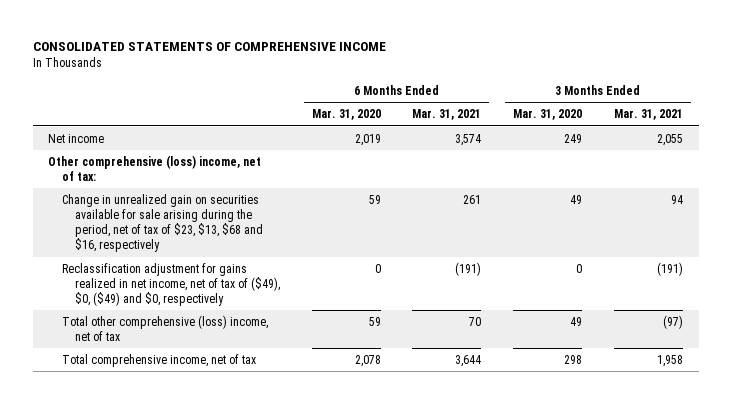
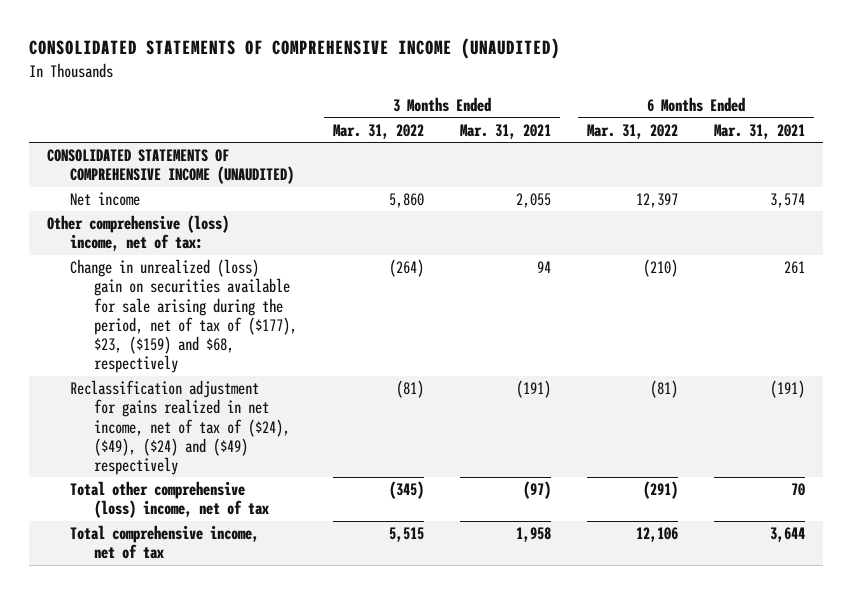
[32,42,386,52] CONSOLIDATED STATEMENTS OF COMPREHENSIVE INCOME -> [28,38,560,60] CONSOLIDATED STATEMENTS OF COMPREHENSIVE INCOME (UNAUDITED)
[311,109,381,121] Mar. 31, 2020 -> none
[513,109,583,121] Mar. 31, 2020 -> none
none -> [332,123,424,139] Mar. 31, 2022
none -> [586,123,678,139] Mar. 31, 2022
none -> [46,149,295,185] CONSOLIDATED STATEMENTS OF COMPREHENSIVE INCOME (UNAUDITED)
[61,193,264,253] Change in unrealized gain on securities available for sale arising during the period, net of tax of $23, $13, $68 and $16, respectively -> [70,259,297,374] Change in unrealized (loss) gain on securities available for sale arising during the period, net of tax of ($177), $23, ($159) and $68, respectively
[61,262,281,307] Reclassification adjustment for gains realized in net income, net of tax of ($49), $0, ($49) and $0, respectively -> [70,380,290,476] Reclassification adjustment for gains realized in net income, net of tax of ($24), ($49), ($24) and ($49) respectively

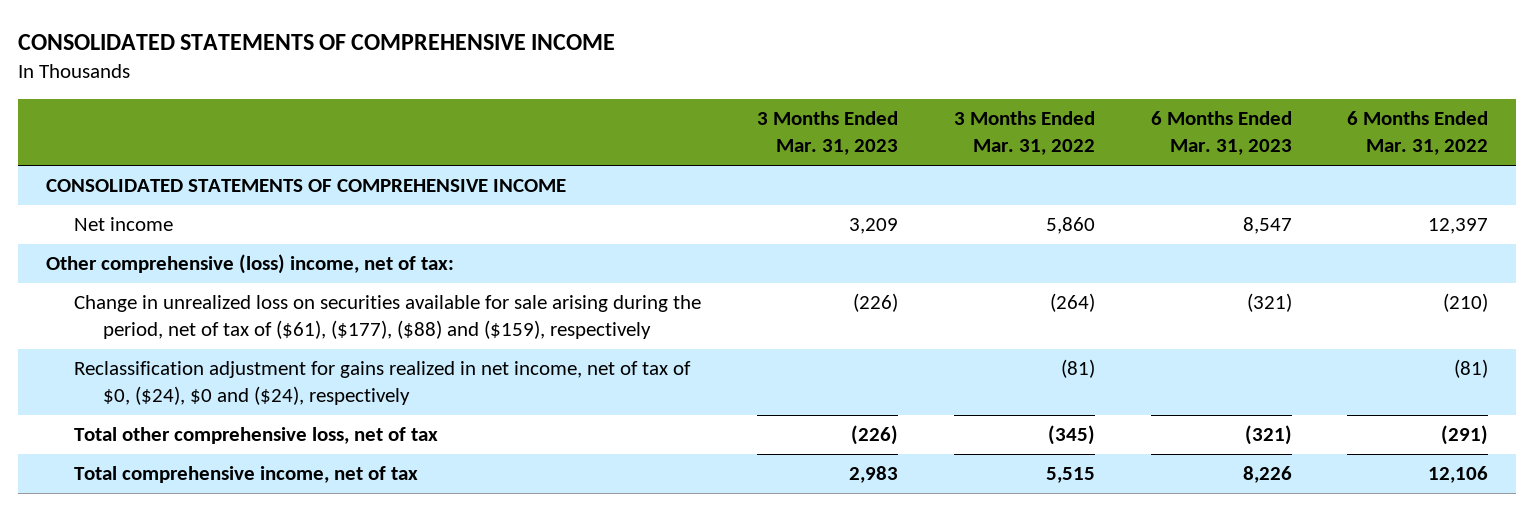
[28,38,560,60] CONSOLIDATED STATEMENTS OF COMPREHENSIVE INCOME (UNAUDITED) -> [17,34,615,51] CONSOLIDATED STATEMENTS OF COMPREHENSIVE INCOME
[459,123,551,139] Mar. 31, 2021 -> none
[713,123,805,139] Mar. 31, 2021 -> none
none -> [757,111,899,156] 3 Months Ended Mar. 31, 2023
none -> [1150,111,1292,156] 6 Months Ended Mar. 31, 2023
[46,149,295,185] CONSOLIDATED STATEMENTS OF COMPREHENSIVE INCOME (UNAUDITED) -> [45,179,566,193] CONSOLIDATED STATEMENTS OF COMPREHENSIVE INCOME
[70,259,297,374] Change in unrealized (loss) gain on securities available for sale arising during the period, net of tax of ($177), $23, ($159) and $68, respectively -> [74,295,702,340] Change in unrealized loss on securities available for sale arising during the period, net of tax of ($61), ($177), ($88) and ($159), respectively
[70,380,290,476] Reclassification adjustment for gains realized in net income, net of tax of ($24), ($49), ($24) and ($49) respectively -> [74,361,692,406] Reclassification adjustment for gains realized in net income, net of tax of $0, ($24), $0 and ($24), respectively
[70,481,269,519] Total other comprehensive (loss) income, net of tax -> [74,427,439,445] Total other comprehensive loss, net of tax

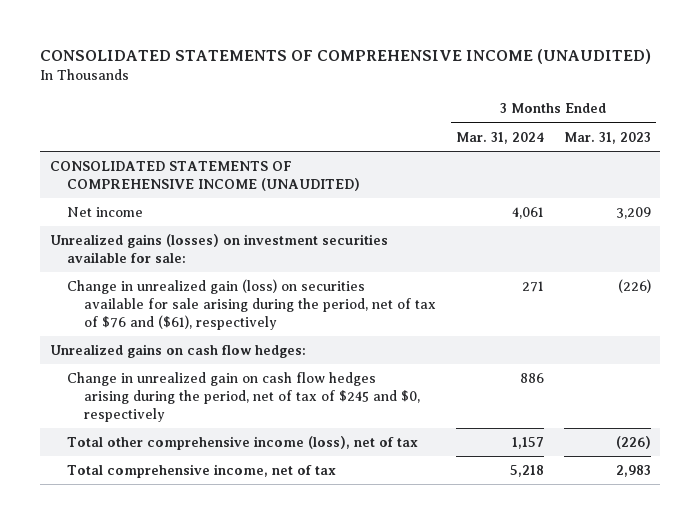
[17,34,615,51] CONSOLIDATED STATEMENTS OF COMPREHENSIVE INCOME -> [39,49,651,65] CONSOLIDATED STATEMENTS OF COMPREHENSIVE INCOME (UNAUDITED)
[953,111,1095,156] 3 Months Ended Mar. 31, 2022 -> none
[1150,111,1292,156] 6 Months Ended Mar. 31, 2023 -> none
[1347,111,1489,156] 6 Months Ended Mar. 31, 2022 -> none
none -> [455,131,544,144] Mar. 31, 2024
[45,179,566,193] CONSOLIDATED STATEMENTS OF COMPREHENSIVE INCOME -> [49,161,360,191] CONSOLIDATED STATEMENTS OF COMPREHENSIVE INCOME (UNAUDITED)
[45,254,454,275] Other comprehensive (loss) income, net of tax: -> none
[74,361,692,406] Reclassification adjustment for gains realized in net income, net of tax of $0, ($24), $0 and ($24), respectively -> none
none -> [49,234,388,263] Unrealized gains (losses) on investment securities available for sale:
[74,295,702,340] Change in unrealized loss on securities available for sale arising during the period, net of tax of ($61), ($177), ($88) and ($159), respectively -> [66,279,437,330] Change in unrealized gain (loss) on securities available for sale arising during the period, net of tax of $76 and ($61), respectively
none -> [49,344,306,359] Unrealized gains on cash flow hedges:
none -> [66,372,421,422] Change in unrealized gain on cash flow hedges arising during the period, net of tax of $245 and $0, respectively
[74,427,439,445] Total other comprehensive loss, net of tax -> [66,436,418,451] Total other comprehensive income (loss), net of tax

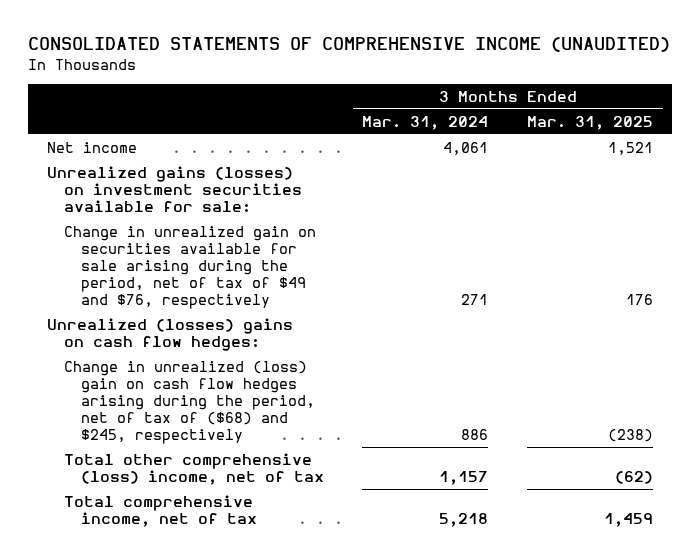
[563,131,651,144] Mar. 31, 2023 -> none
none -> [526,115,653,130] Mar. 31, 2025
[49,161,360,191] CONSOLIDATED STATEMENTS OF COMPREHENSIVE INCOME (UNAUDITED) -> none
[66,279,437,330] Change in unrealized gain (loss) on securities available for sale arising during the period, net of tax of $76 and ($61), respectively -> [64,225,317,310] Change in unrealized gain on securities available for sale arising during the period, net of tax of $49 and $76, respectively
[49,344,306,359] Unrealized gains on cash flow hedges: -> [47,317,294,351] Unrealized (losses) gains on cash flow hedges:
[66,372,421,422] Change in unrealized gain on cash flow hedges arising during the period, net of tax of $245 and $0, respectively -> [64,360,315,445] Change in unrealized (loss) gain on cash flow hedges arising during the period, net of tax of ($68) and $245, respectively
[66,436,418,451] Total other comprehensive income (loss), net of tax -> [64,452,324,485] Total other comprehensive (loss) income, net of tax

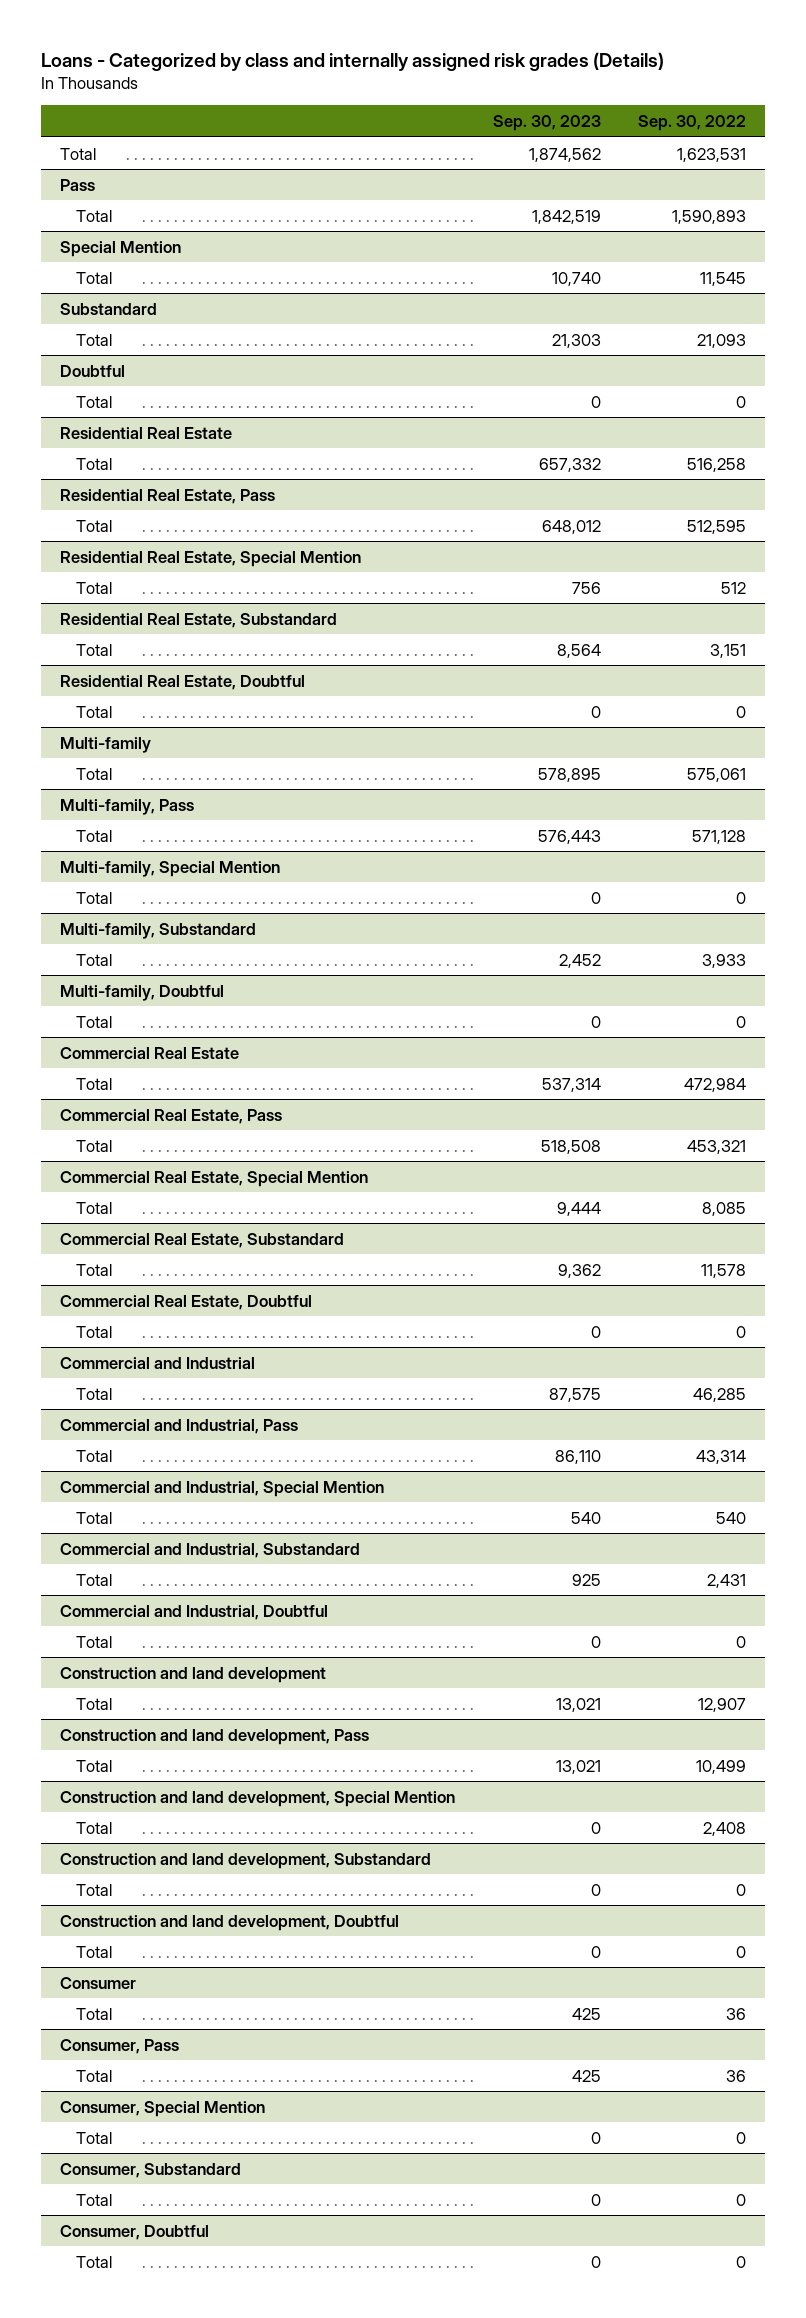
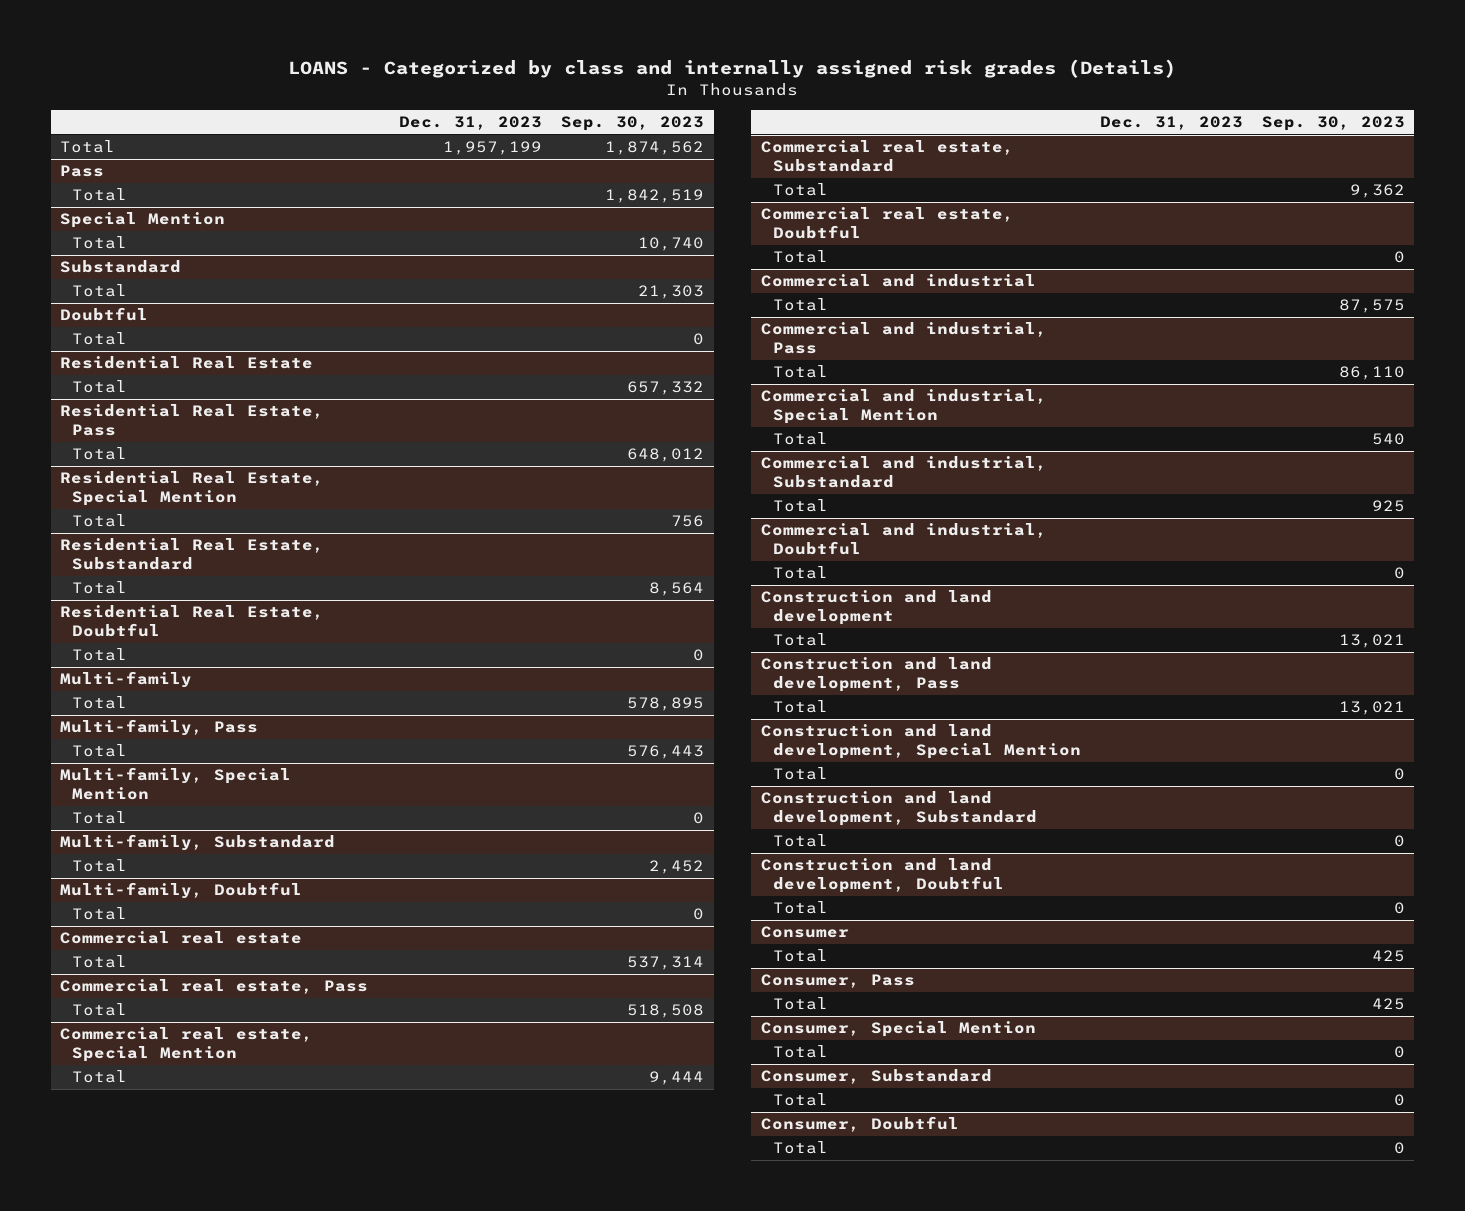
[40,51,664,71] Loans - Categorized by class and internally assigned risk grades (Details) -> [288,59,1177,79] LOANS - Categorized by class and internally assigned risk grades (Details)
[638,115,747,132] Sep. 30, 2022 -> none
none -> [398,116,542,131] Dec. 31, 2023
[59,1046,239,1059] Commercial Real Estate -> [60,931,303,945] Commercial real estate
[59,1108,282,1124] Commercial Real Estate, Pass -> [60,979,369,995] Commercial real estate, Pass
[59,1170,368,1187] Commercial Real Estate, Special Mention -> [60,1027,314,1063] Commercial real estate, Special Mention
[59,1232,344,1248] Commercial Real Estate, Substandard -> [760,140,1014,173] Commercial real estate, Substandard
[59,1294,312,1310] Commercial Real Estate, Doubtful -> [760,207,1014,240] Commercial real estate, Doubtful
[59,1356,255,1369] Commercial and Industrial -> [760,274,1036,288] Commercial and industrial
[59,1418,298,1434] Commercial and Industrial, Pass -> [760,322,1047,355] Commercial and industrial, Pass
[59,1480,384,1497] Commercial and Industrial, Special Mention -> [760,389,1047,425] Commercial and industrial, Special Mention
[59,1542,360,1558] Commercial and Industrial, Substandard -> [760,456,1047,489] Commercial and industrial, Substandard
[59,1604,328,1620] Commercial and Industrial, Doubtful -> [760,523,1047,556] Commercial and industrial, Doubtful

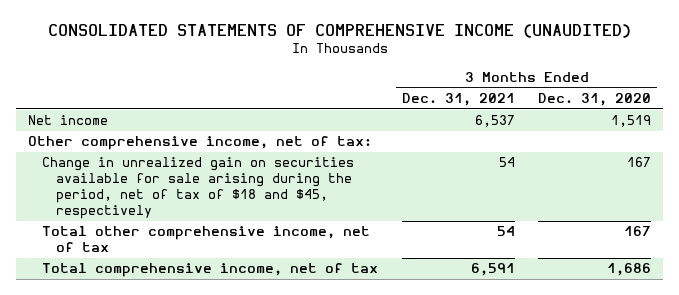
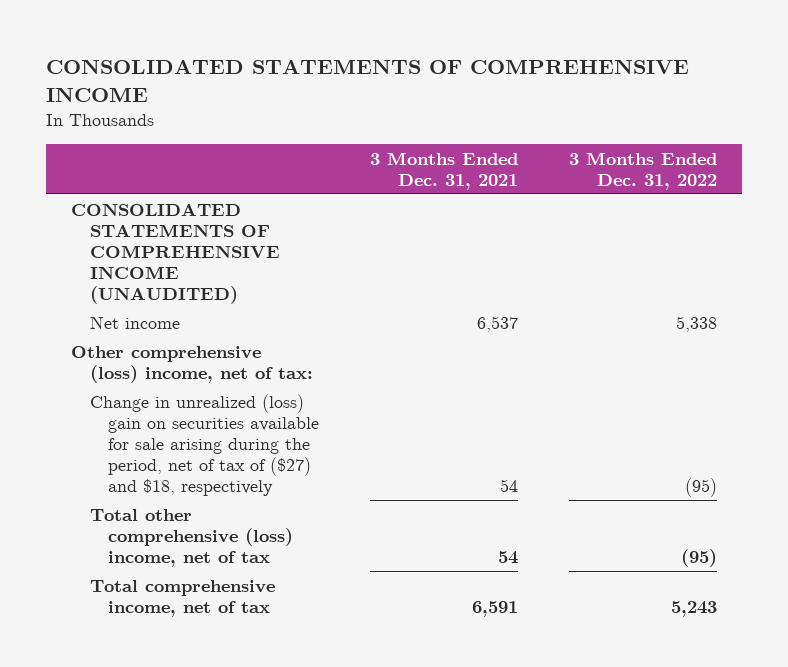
[47,24,631,39] CONSOLIDATED STATEMENTS OF COMPREHENSIVE INCOME (UNAUDITED) -> [45,58,689,102] CONSOLIDATED STATEMENTS OF COMPREHENSIVE INCOME
[538,92,652,106] Dec. 31, 2020 -> none
none -> [568,151,717,190] 3 Months Ended Dec. 31, 2022
none -> [71,202,280,304] CONSOLIDATED STATEMENTS OF COMPREHENSIVE INCOME (UNAUDITED)
[27,136,372,151] Other comprehensive income, net of tax: -> [71,345,313,383] Other comprehensive (loss) income, net of tax:
[42,157,355,220] Change in unrealized gain on securities available for sale arising during the period, net of tax of $18 and $45, respectively -> [89,393,319,496] Change in unrealized (loss) gain on securities available for sale arising during the period, net of tax of ($27) and $18, respectively
[42,226,371,253] Total other comprehensive income, net of tax -> [89,508,293,567] Total other comprehensive (loss) income, net of tax

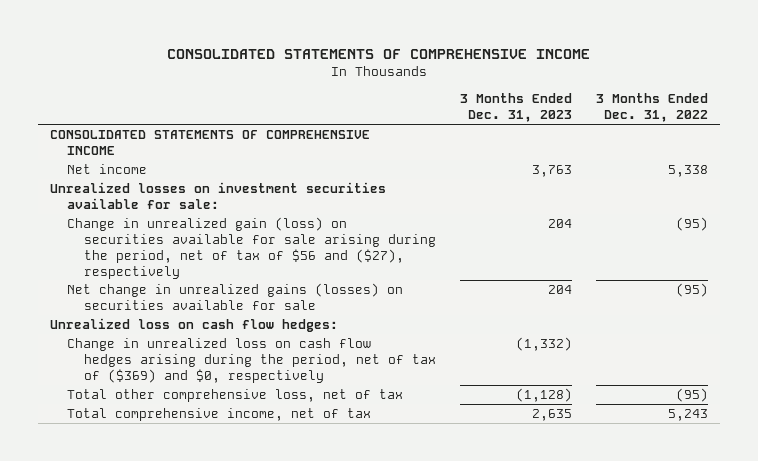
[369,151,518,190] 3 Months Ended Dec. 31, 2021 -> none
none -> [460,93,573,123] 3 Months Ended Dec. 31, 2023
[71,202,280,304] CONSOLIDATED STATEMENTS OF COMPREHENSIVE INCOME (UNAUDITED) -> [50,130,371,155] CONSOLIDATED STATEMENTS OF COMPREHENSIVE INCOME
[71,345,313,383] Other comprehensive (loss) income, net of tax: -> none
none -> [50,182,387,209] Unrealized losses on investment securities available for sale:
[89,393,319,496] Change in unrealized (loss) gain on securities available for sale arising during the period, net of tax of ($27) and $18, respectively -> [67,217,437,279] Change in unrealized gain (loss) on securities available for sale arising during the period, net of tax of $56 and ($27), respectively
none -> [67,283,404,310] Net change in unrealized gains (losses) on securities available for sale
none -> [50,318,339,333] Unrealized loss on cash flow hedges:
none -> [67,338,437,383] Change in unrealized loss on cash flow hedges arising during the period, net of tax of ($369) and $0, respectively
[89,508,293,567] Total other comprehensive (loss) income, net of tax -> [67,389,404,403] Total other comprehensive loss, net of tax

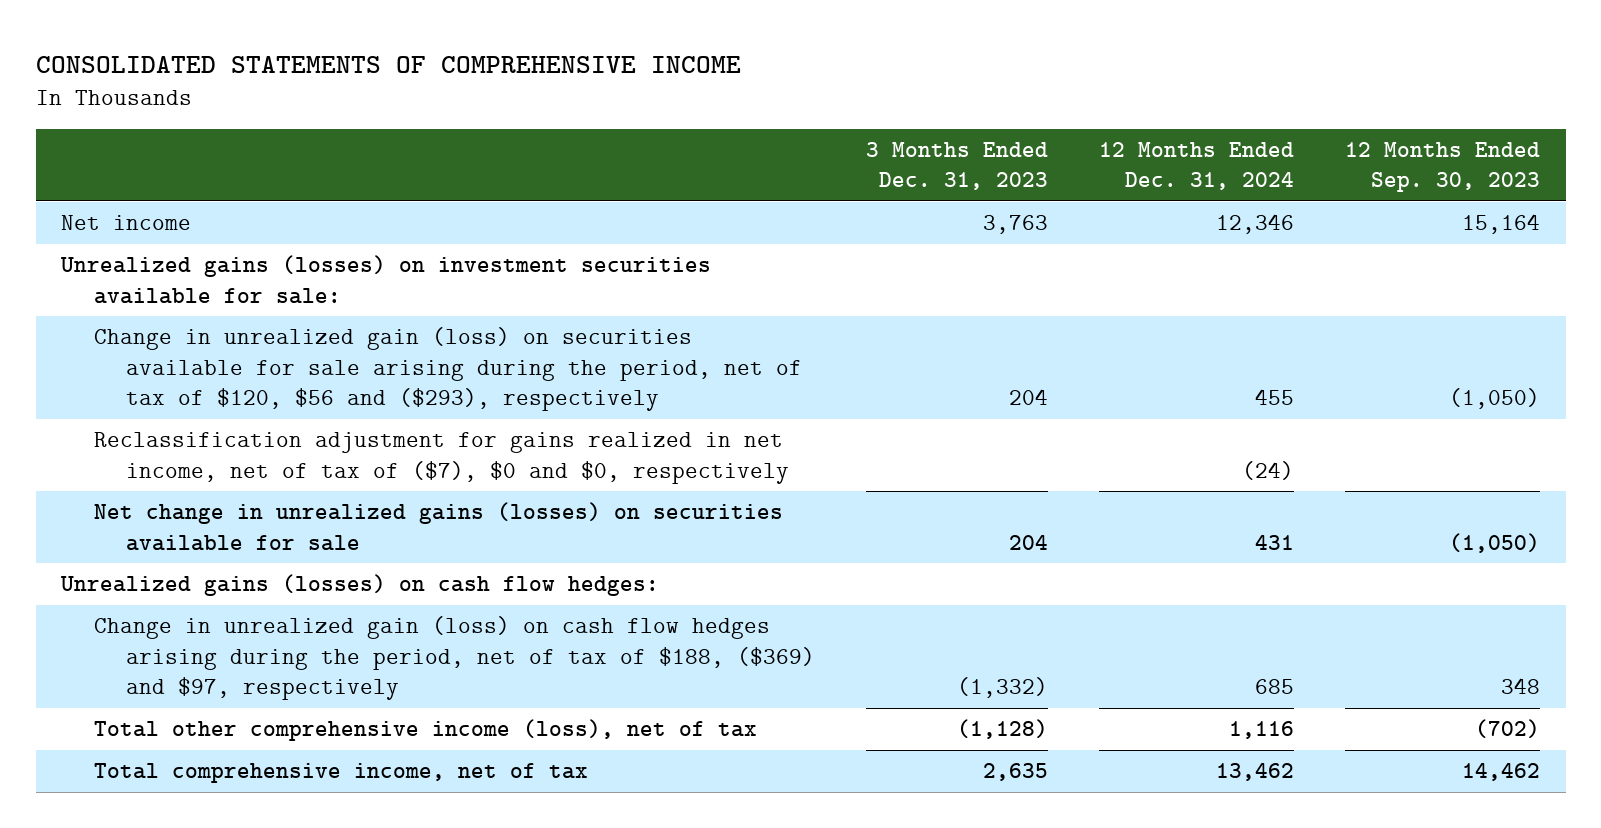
[595,93,708,123] 3 Months Ended Dec. 31, 2022 -> none
none -> [1099,141,1295,191] 12 Months Ended Dec. 31, 2024
none -> [1345,141,1541,193] 12 Months Ended Sep. 30, 2023
[50,130,371,155] CONSOLIDATED STATEMENTS OF COMPREHENSIVE INCOME -> none
[50,182,387,209] Unrealized losses on investment securities available for sale: -> [60,255,712,304] Unrealized gains (losses) on investment securities available for sale:
[67,217,437,279] Change in unrealized gain (loss) on securities available for sale arising during the period, net of tax of $56 and ($27), respectively -> [93,327,803,412] Change in unrealized gain (loss) on securities available for sale arising during the period, net of tax of $120, $56 and ($293), respectively
none -> [93,432,790,484] Reclassification adjustment for gains realized in net income, net of tax of ($7), $0 and $0, respectively
[50,318,339,333] Unrealized loss on cash flow hedges: -> [60,574,660,597] Unrealized gains (losses) on cash flow hedges:
[67,338,437,383] Change in unrealized loss on cash flow hedges arising during the period, net of tax of ($369) and $0, respectively -> [93,616,816,701] Change in unrealized gain (loss) on cash flow hedges arising during the period, net of tax of $188, ($369) and $97, respectively
[67,389,404,403] Total other comprehensive loss, net of tax -> [93,719,757,742] Total other comprehensive income (loss), net of tax

